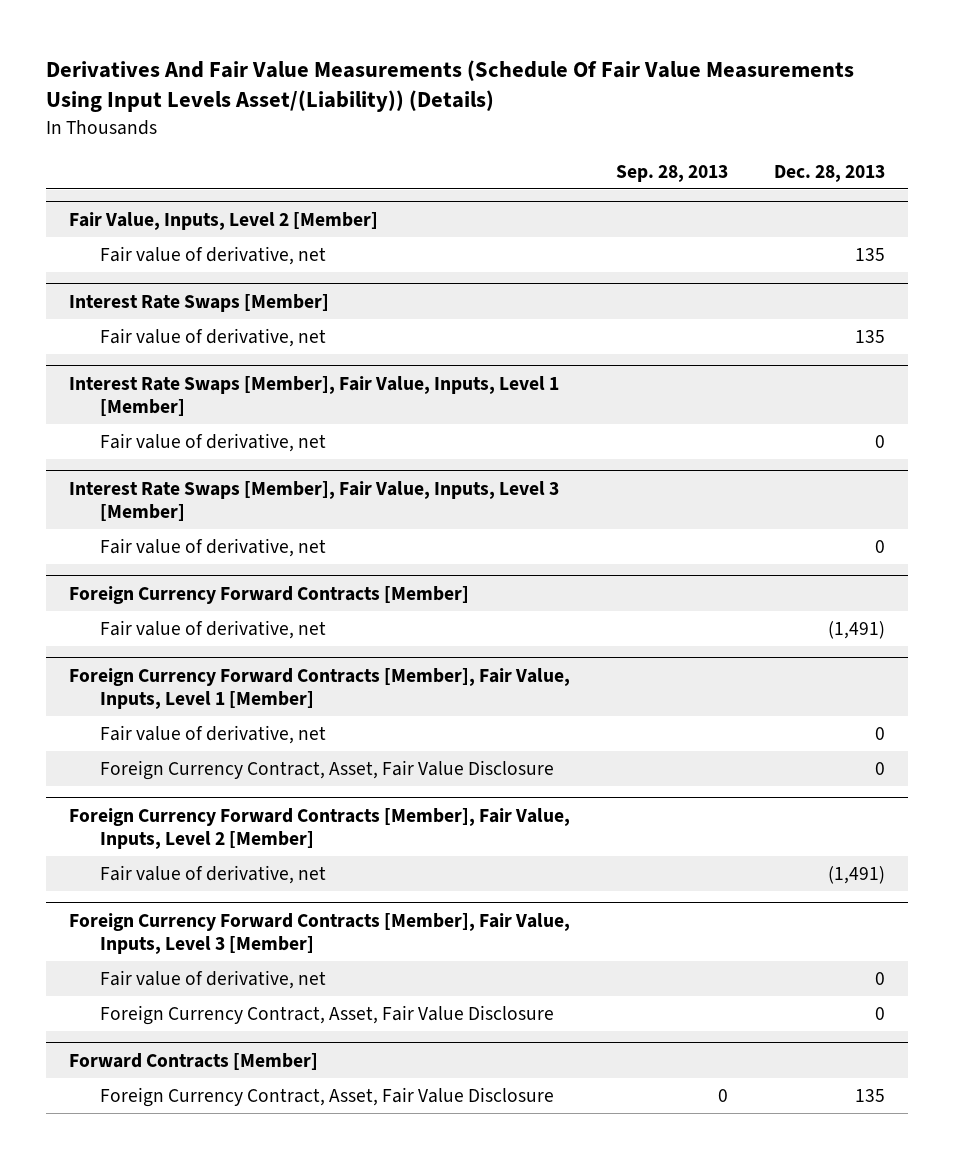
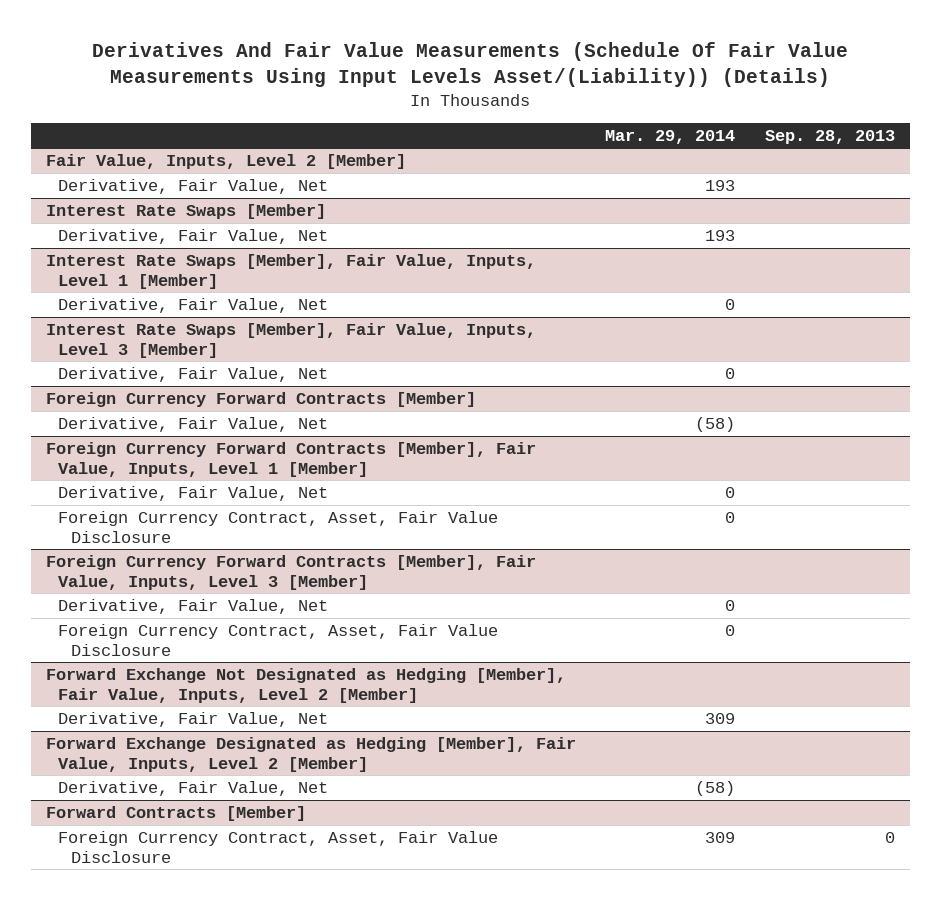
[773,164,885,182] Dec. 28, 2013 -> none
none -> [605,129,736,144] Mar. 29, 2014
[100,246,327,266] Fair value of derivative, net -> [58,178,329,194] Derivative, Fair Value, Net
[100,328,327,348] Fair value of derivative, net -> [58,228,329,244] Derivative, Fair Value, Net
[100,433,327,453] Fair value of derivative, net -> [58,297,329,313] Derivative, Fair Value, Net
[100,538,327,558] Fair value of derivative, net -> [58,366,329,382] Derivative, Fair Value, Net
[100,620,327,640] Fair value of derivative, net -> [58,416,329,432] Derivative, Fair Value, Net
[100,725,327,745] Fair value of derivative, net -> [58,485,329,501] Derivative, Fair Value, Net
[69,807,571,849] Foreign Currency Forward Contracts [Member], Fair Value, Inputs, Level 2 [Member] -> none
[100,865,327,885] Fair value of derivative, net -> none
[100,970,327,990] Fair value of derivative, net -> [58,598,329,614] Derivative, Fair Value, Net
none -> [45,667,566,703] Forward Exchange Not Designated as Hedging [Member], Fair Value, Inputs, Level 2 [Member]
none -> [58,711,329,727] Derivative, Fair Value, Net
none -> [45,736,576,772] Forward Exchange Designated as Hedging [Member], Fair Value, Inputs, Level 2 [Member]
none -> [58,780,329,796] Derivative, Fair Value, Net

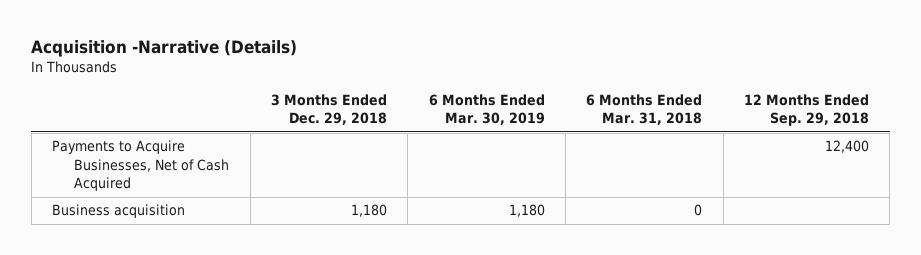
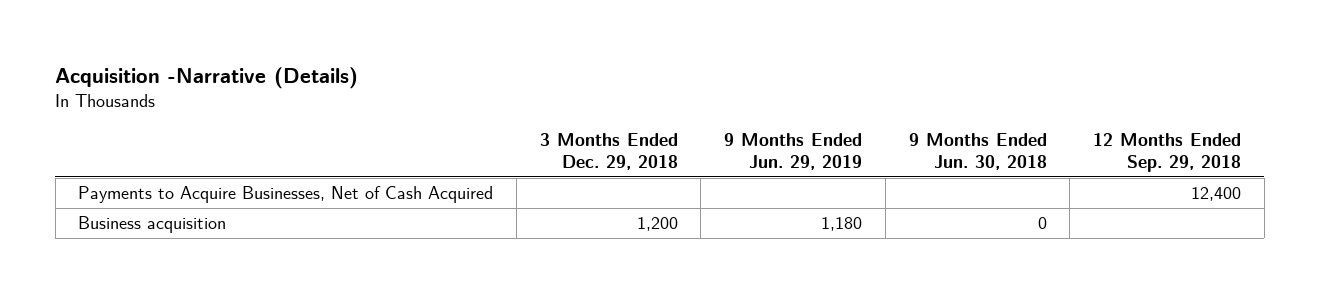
[428,94,545,126] 6 Months Ended Mar. 30, 2019 -> none
[586,94,703,126] 6 Months Ended Mar. 31, 2018 -> none
none -> [724,133,863,171] 9 Months Ended Jun. 29, 2019
none -> [908,133,1047,171] 9 Months Ended Jun. 30, 2018
[351,204,388,218] 1,180 -> [636,217,678,232] 1,200

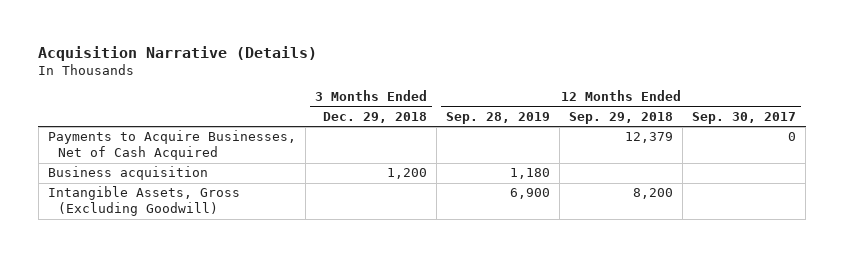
[55,66,359,89] Acquisition -Narrative (Details) -> [38,45,318,61] Acquisition Narrative (Details)
[724,133,863,171] 9 Months Ended Jun. 29, 2019 -> none
[908,133,1047,171] 9 Months Ended Jun. 30, 2018 -> none
none -> [446,111,551,124] Sep. 28, 2019
none -> [692,111,797,124] Sep. 30, 2017
[1191,187,1242,202] 12,400 -> [625,132,674,144] 12,379
none -> [47,186,240,217] Intangible Assets, Gross (Excluding Goodwill)

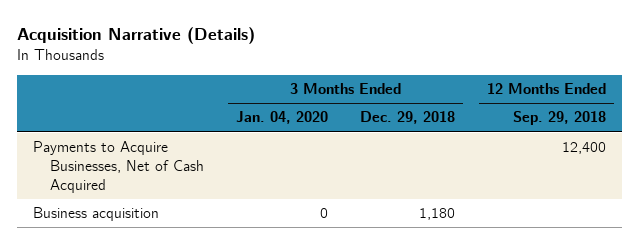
[446,111,551,124] Sep. 28, 2019 -> none
[692,111,797,124] Sep. 30, 2017 -> none
none -> [236,111,329,125] Jan. 04, 2020
[47,186,240,217] Intangible Assets, Gross (Excluding Goodwill) -> none
[625,132,674,144] 12,379 -> [562,142,607,155] 12,400
[386,168,427,180] 1,200 -> [419,208,456,221] 1,180

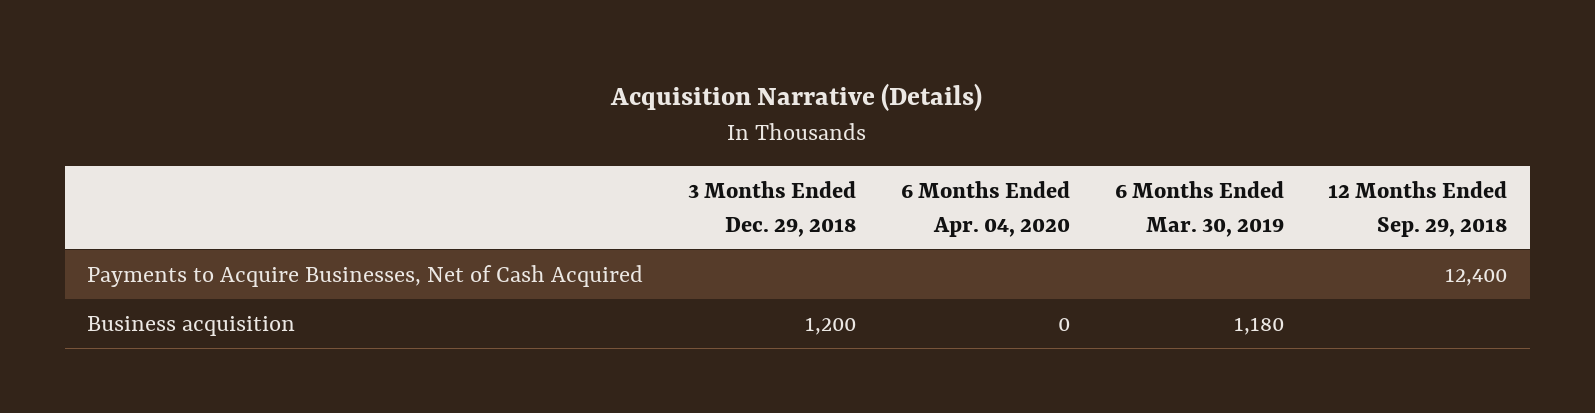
[236,111,329,125] Jan. 04, 2020 -> none
none -> [900,181,1070,237] 6 Months Ended Apr. 04, 2020
none -> [1114,181,1284,237] 6 Months Ended Mar. 30, 2019
[419,208,456,221] 1,180 -> [805,317,857,336] 1,200

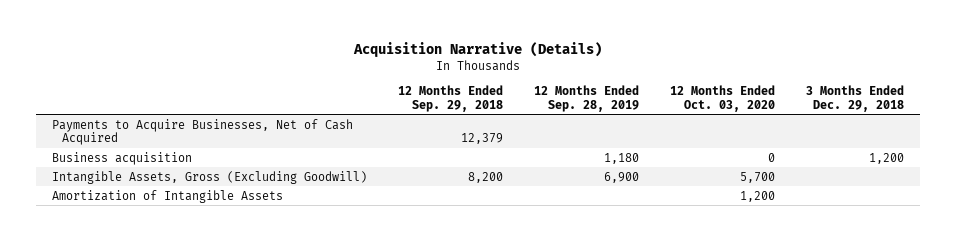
[900,181,1070,237] 6 Months Ended Apr. 04, 2020 -> none
[1114,181,1284,237] 6 Months Ended Mar. 30, 2019 -> none
none -> [533,85,639,112] 12 Months Ended Sep. 28, 2019
none -> [670,85,776,112] 12 Months Ended Oct. 03, 2020
[1445,268,1508,287] 12,400 -> [460,133,503,145] 12,379
none -> [51,170,367,184] Intangible Assets, Gross (Excluding Goodwill)
none -> [51,189,283,203] Amortization of Intangible Assets

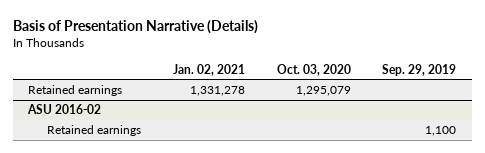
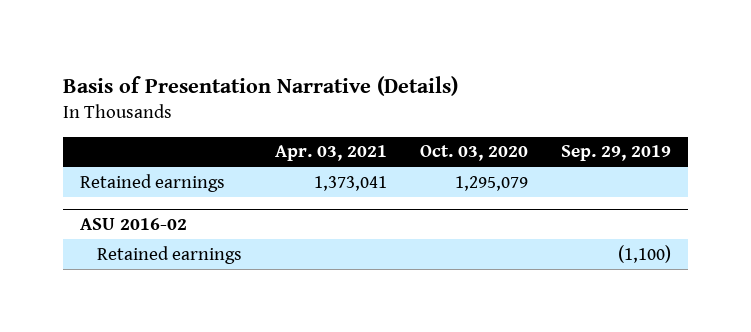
[173,63,246,76] Jan. 02, 2021 -> none
none -> [274,145,387,162] Apr. 03, 2021
[425,126,457,137] 1,100 -> [618,244,672,263] (1,100)

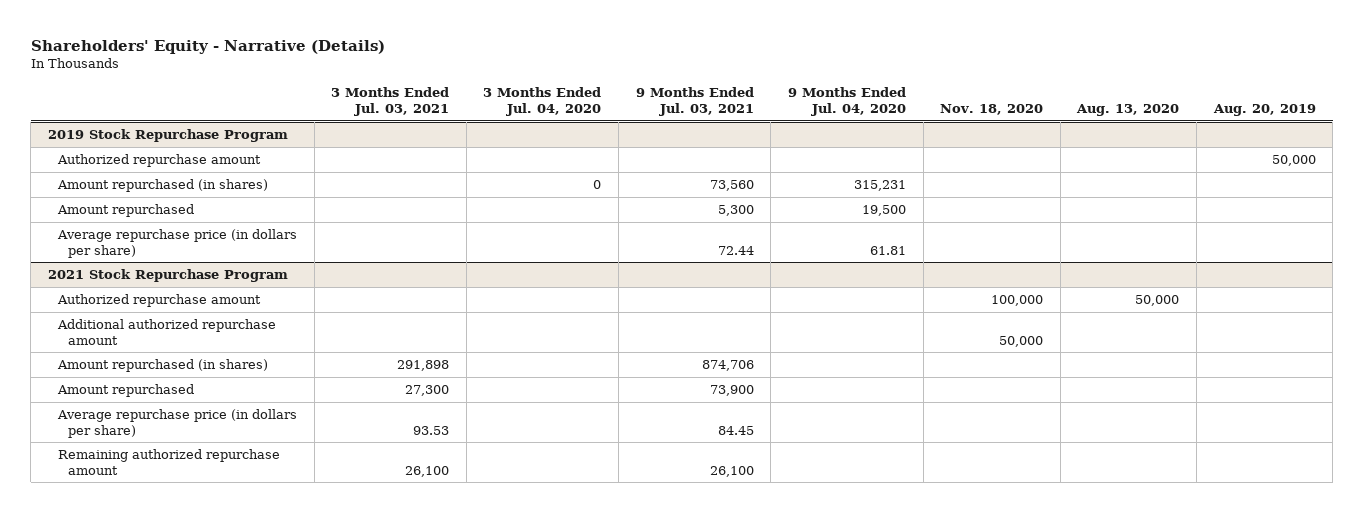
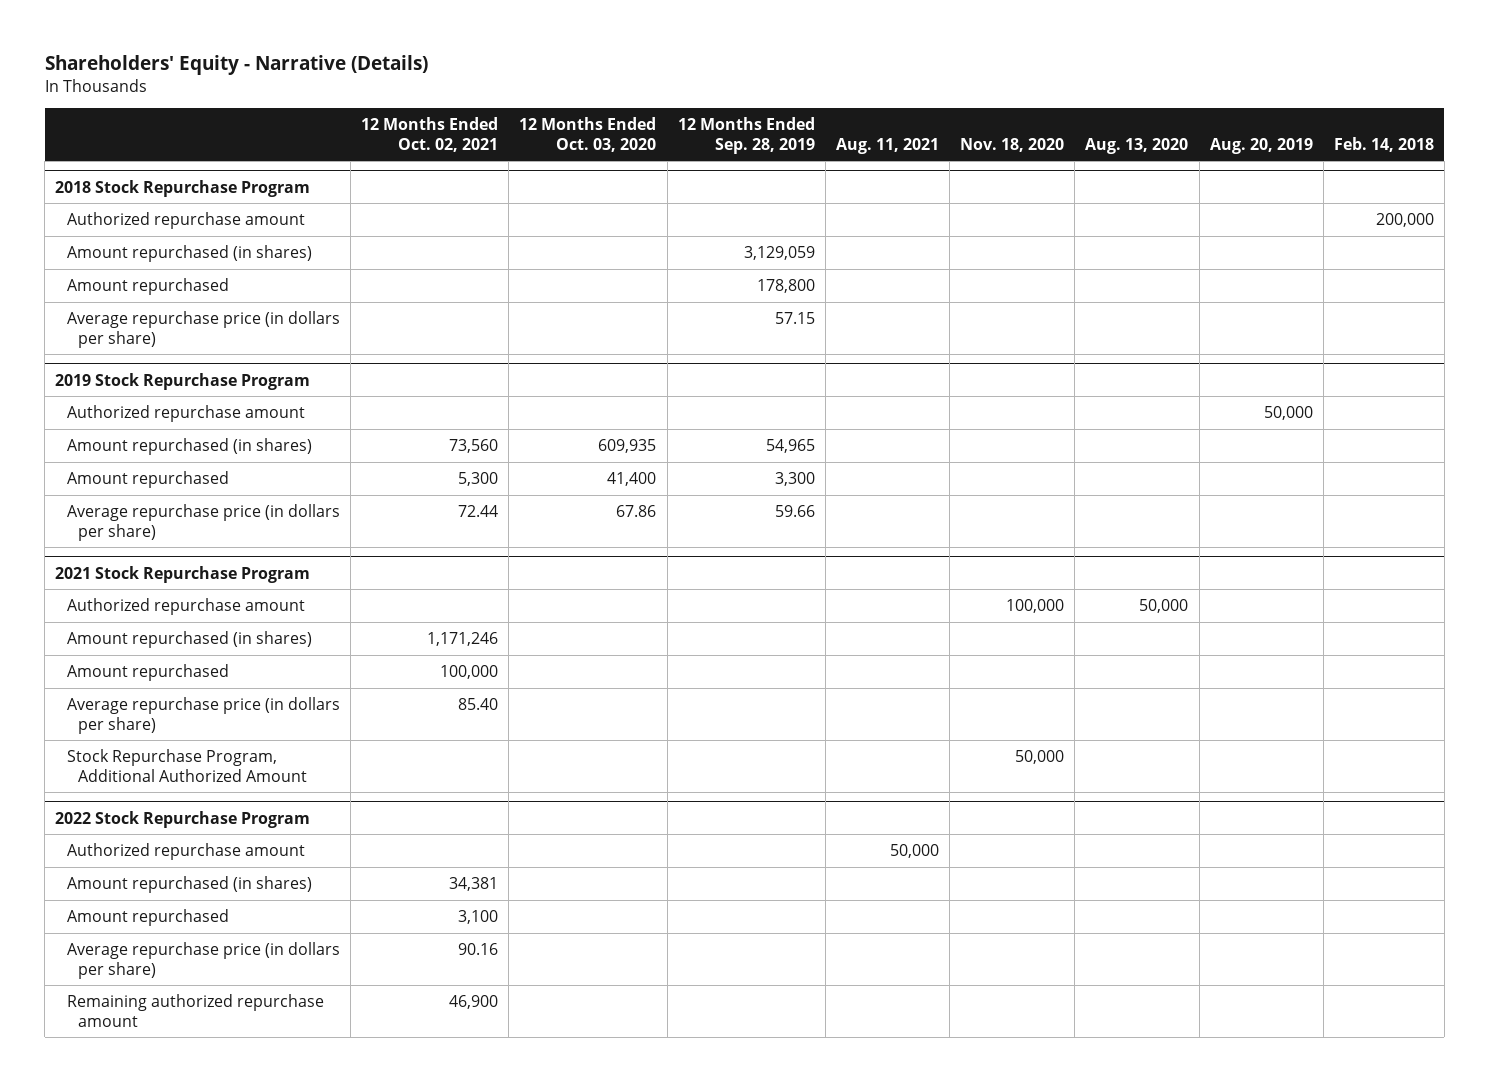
[331,87,450,116] 3 Months Ended Jul. 03, 2021 -> none
[483,87,602,116] 3 Months Ended Jul. 04, 2020 -> none
[635,87,754,116] 9 Months Ended Jul. 03, 2021 -> none
[787,87,906,116] 9 Months Ended Jul. 04, 2020 -> none
none -> [361,117,499,152] 12 Months Ended Oct. 02, 2021
none -> [519,117,657,152] 12 Months Ended Oct. 03, 2020
none -> [677,117,815,154] 12 Months Ended Sep. 28, 2019
none -> [835,137,939,154] Aug. 11, 2021
none -> [1333,136,1434,152] Feb. 14, 2018
none -> [55,179,311,197] 2018 Stock Repurchase Program
none -> [66,212,305,230] Authorized repurchase amount
none -> [66,245,312,263] Amount repurchased (in shares)
none -> [66,278,229,296] Amount repurchased
none -> [66,311,340,348] Average repurchase price (in dollars per share)
[56,319,276,345] Additional authorized repurchase amount -> none
[57,449,280,475] Remaining authorized repurchase amount -> none
none -> [66,749,308,782] Stock Repurchase Program, Additional Authorized Amount
none -> [55,810,311,828] 2022 Stock Repurchase Program
none -> [66,843,305,861] Authorized repurchase amount
none -> [66,876,312,894] Amount repurchased (in shares)
none -> [66,909,229,927] Amount repurchased
none -> [66,942,340,979] Average repurchase price (in dollars per share)
none -> [66,994,324,1027] Remaining authorized repurchase amount

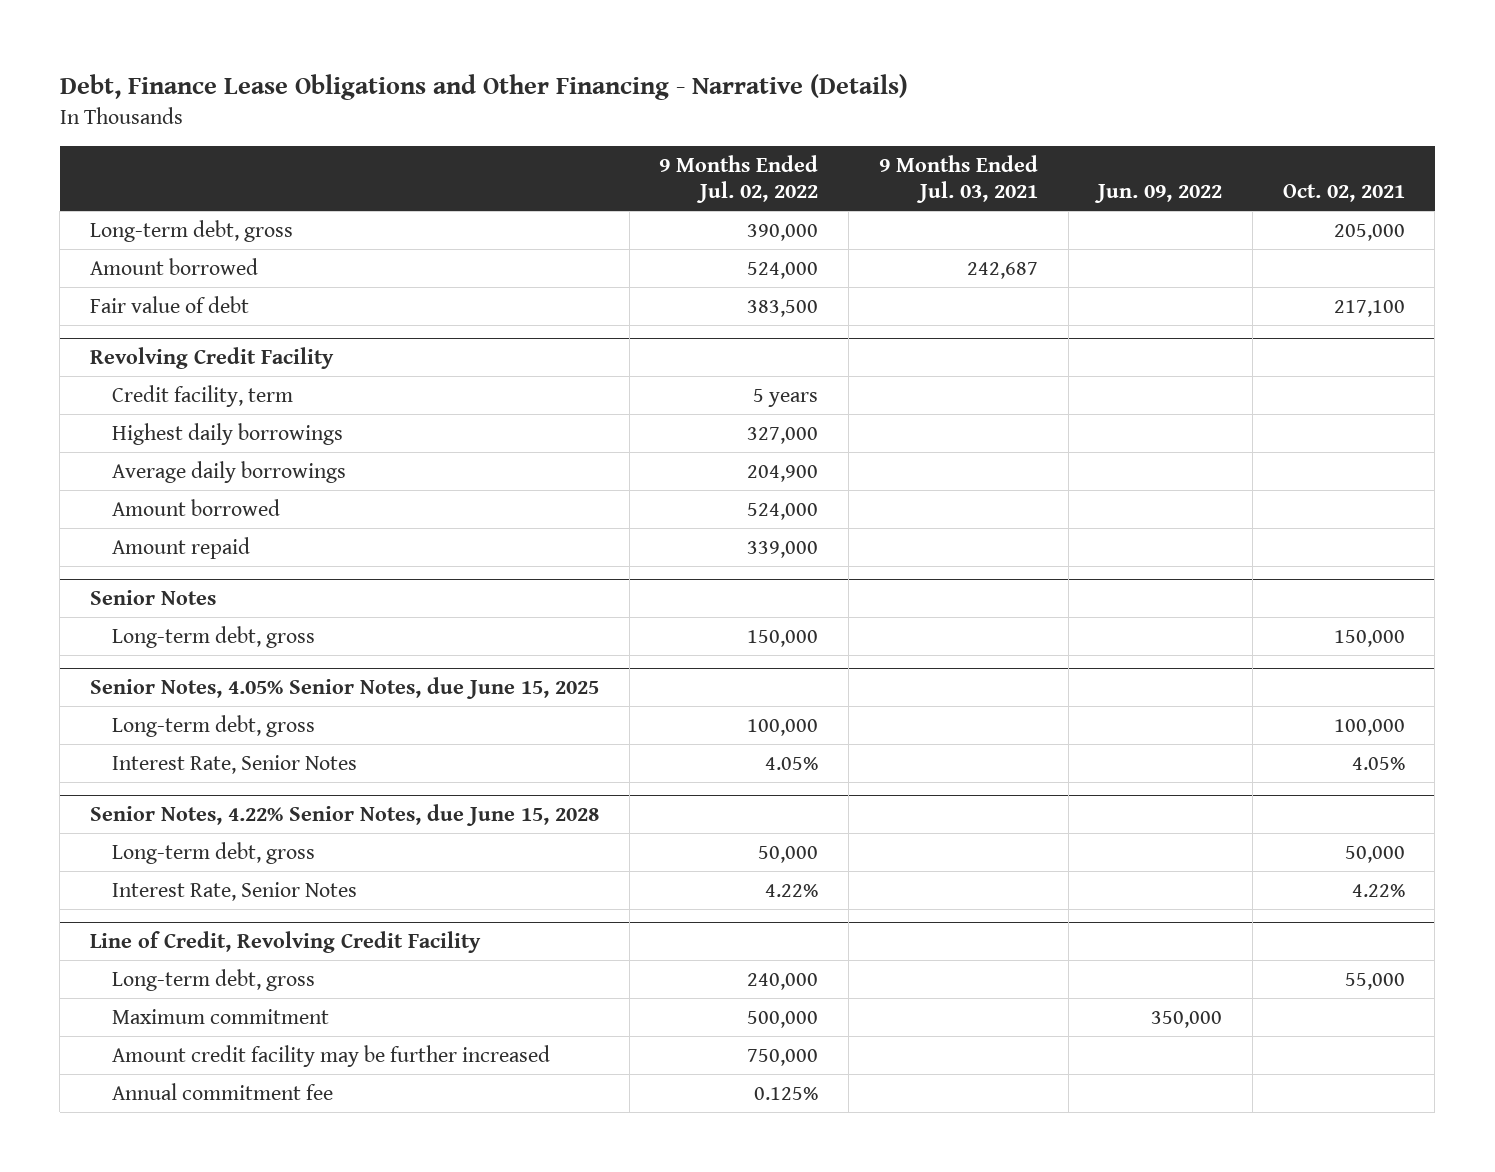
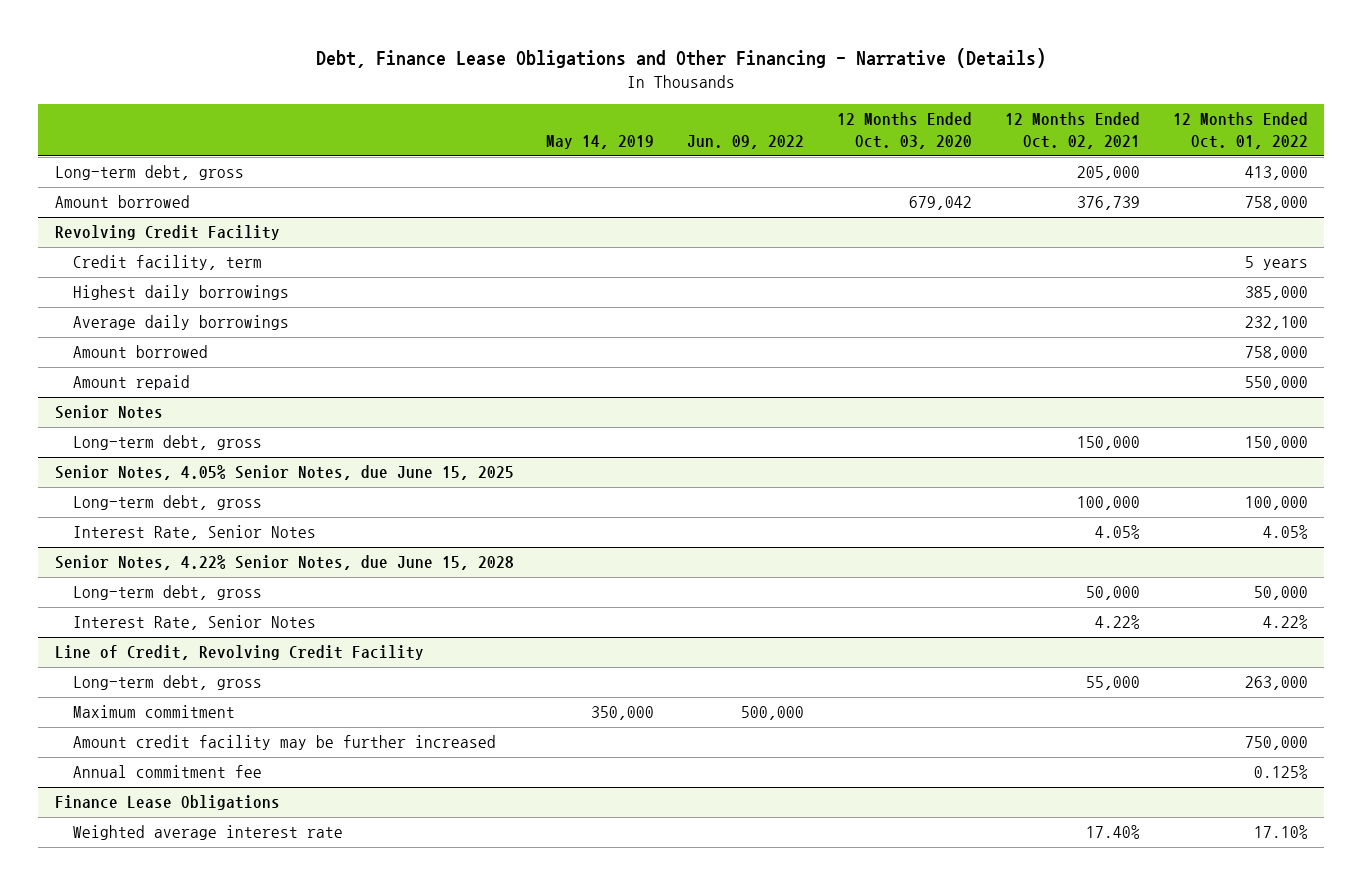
[659,154,819,204] 9 Months Ended Jul. 02, 2022 -> none
[878,154,1038,204] 9 Months Ended Jul. 03, 2021 -> none
[1282,184,1405,203] Oct. 02, 2021 -> none
none -> [546,135,655,150] May 14, 2019
none -> [837,112,973,150] 12 Months Ended Oct. 03, 2020
none -> [1005,112,1141,150] 12 Months Ended Oct. 02, 2021
none -> [1172,112,1308,150] 12 Months Ended Oct. 01, 2022
[89,295,249,313] Fair value of debt -> none
[1151,1010,1223,1028] 350,000 -> [741,706,805,721] 500,000
none -> [54,795,280,811] Finance Lease Obligations
none -> [73,825,344,841] Weighted average interest rate

